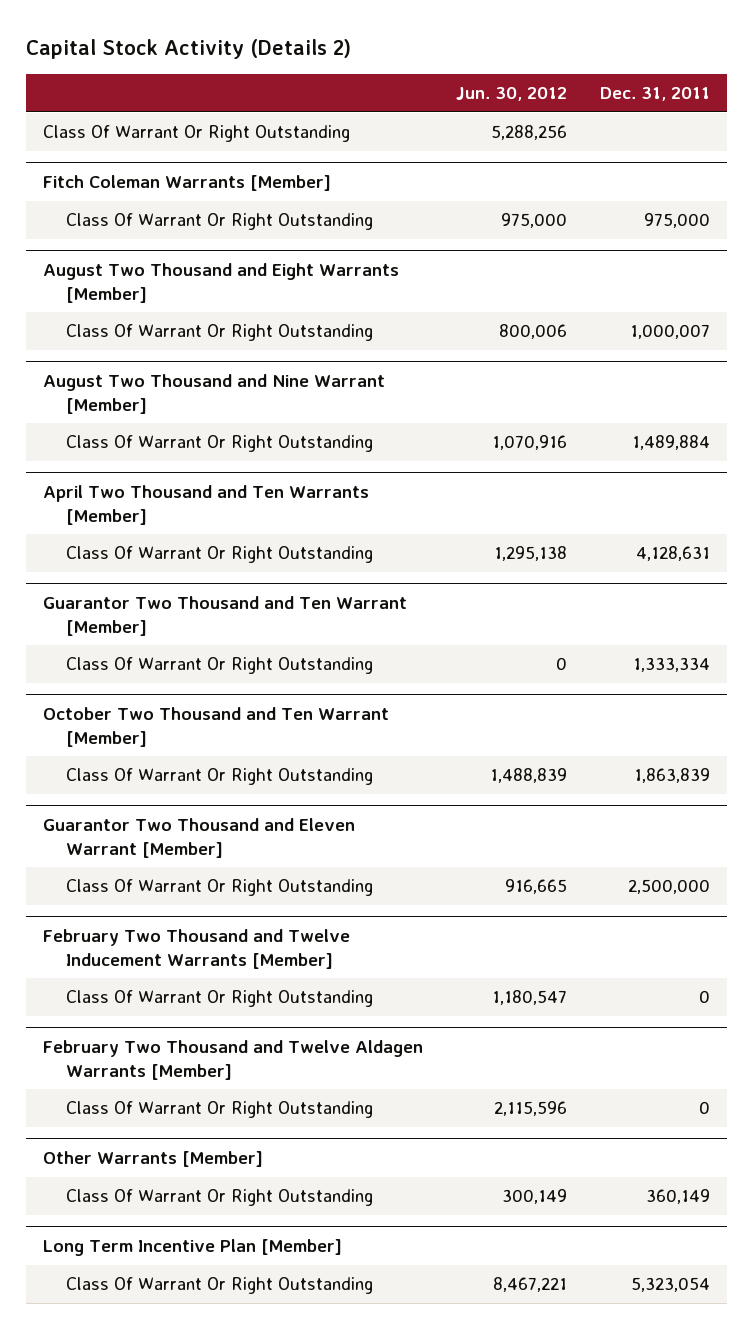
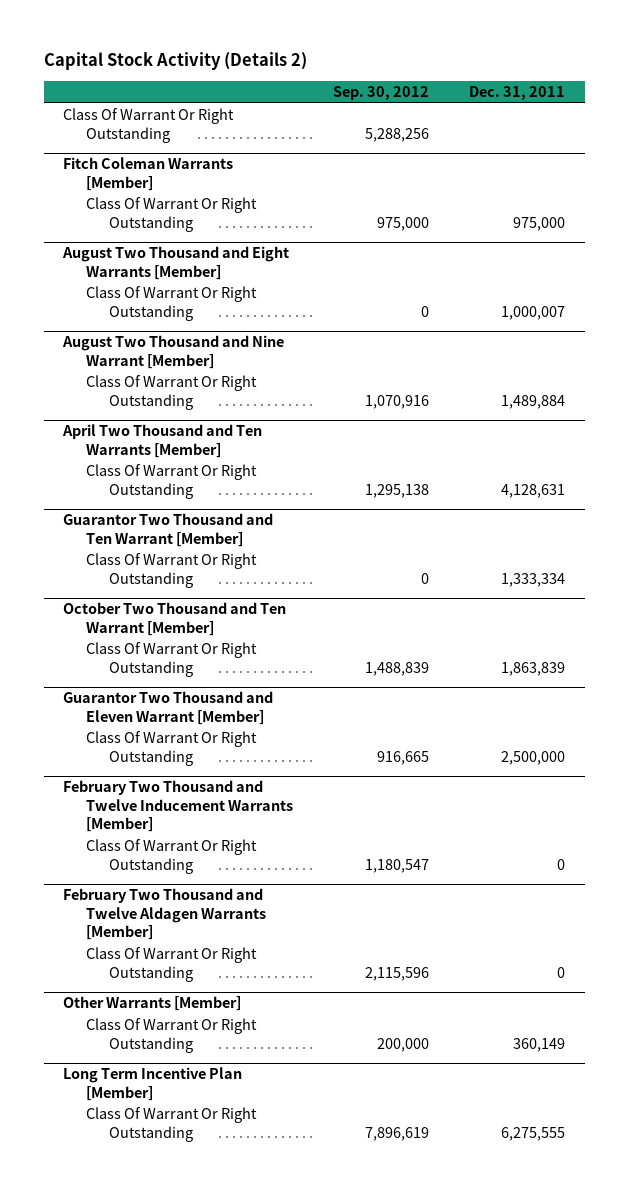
[456,86,568,101] Jun. 30, 2012 -> none
none -> [333,85,430,100] Sep. 30, 2012
[631,1277,711,1293] 5,323,054 -> [500,1126,565,1141] 6,275,555

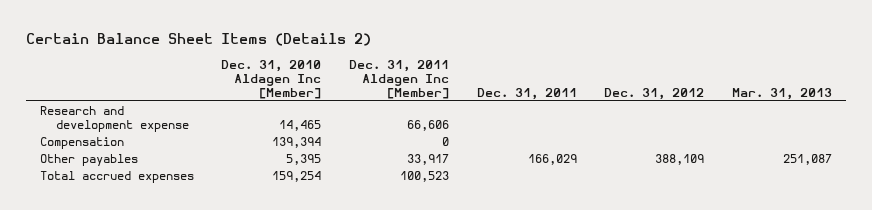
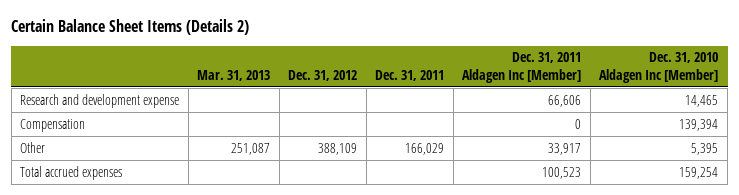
[39,153,138,166] Other payables -> [20,141,46,153] Other

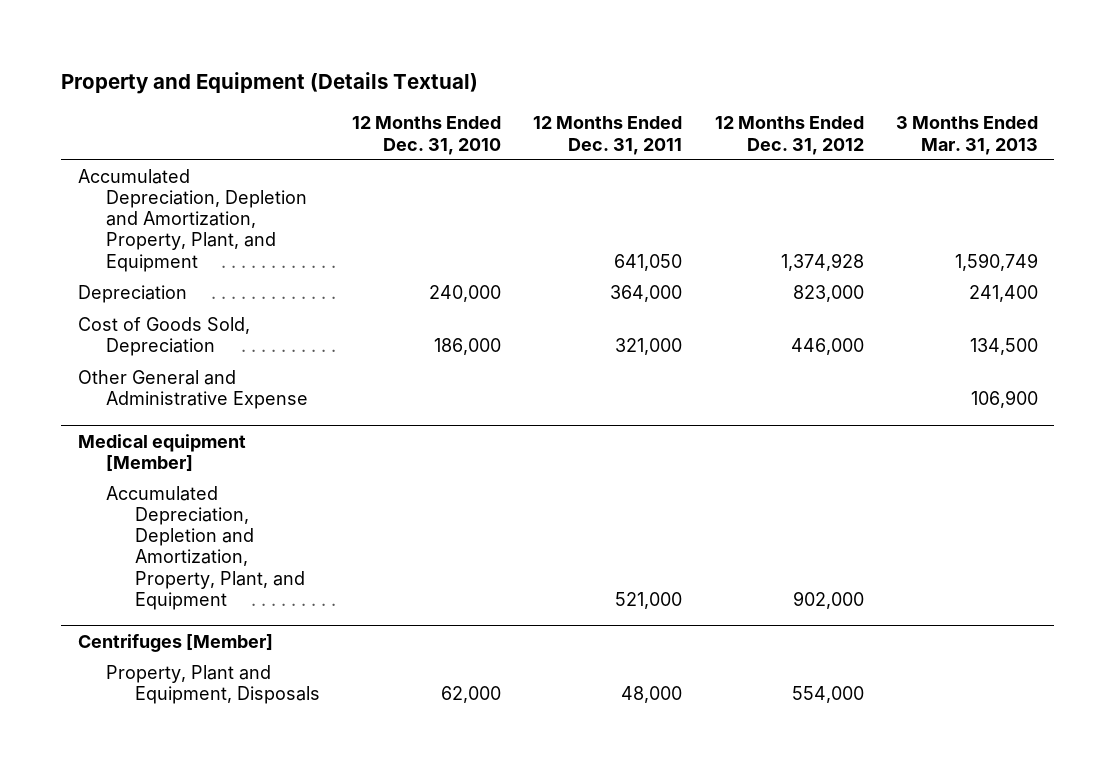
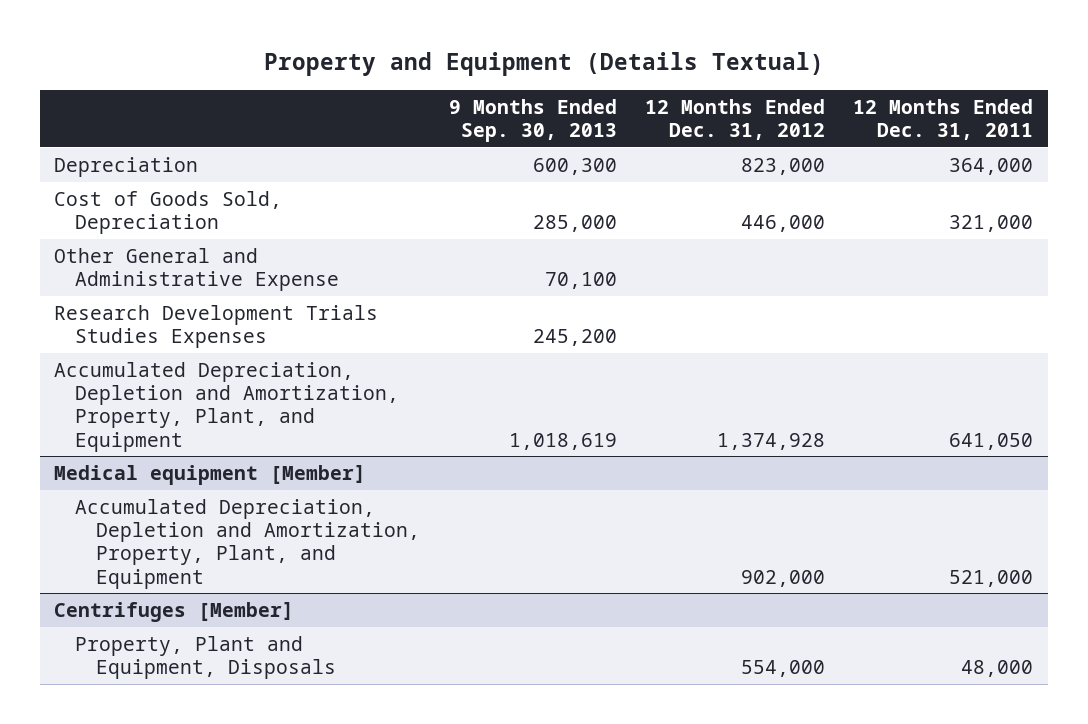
[351,116,501,155] 12 Months Ended Dec. 31, 2010 -> none
[895,116,1038,155] 3 Months Ended Mar. 31, 2013 -> none
none -> [448,98,617,142] 9 Months Ended Sep. 30, 2013
none -> [54,304,379,349] Research Development Trials Studies Expenses
[77,169,308,272] Accumulated Depreciation, Depletion and Amortization, Property, Plant, and Equipment -> [54,361,400,452] Accumulated Depreciation, Depletion and Amortization, Property, Plant, and Equipment

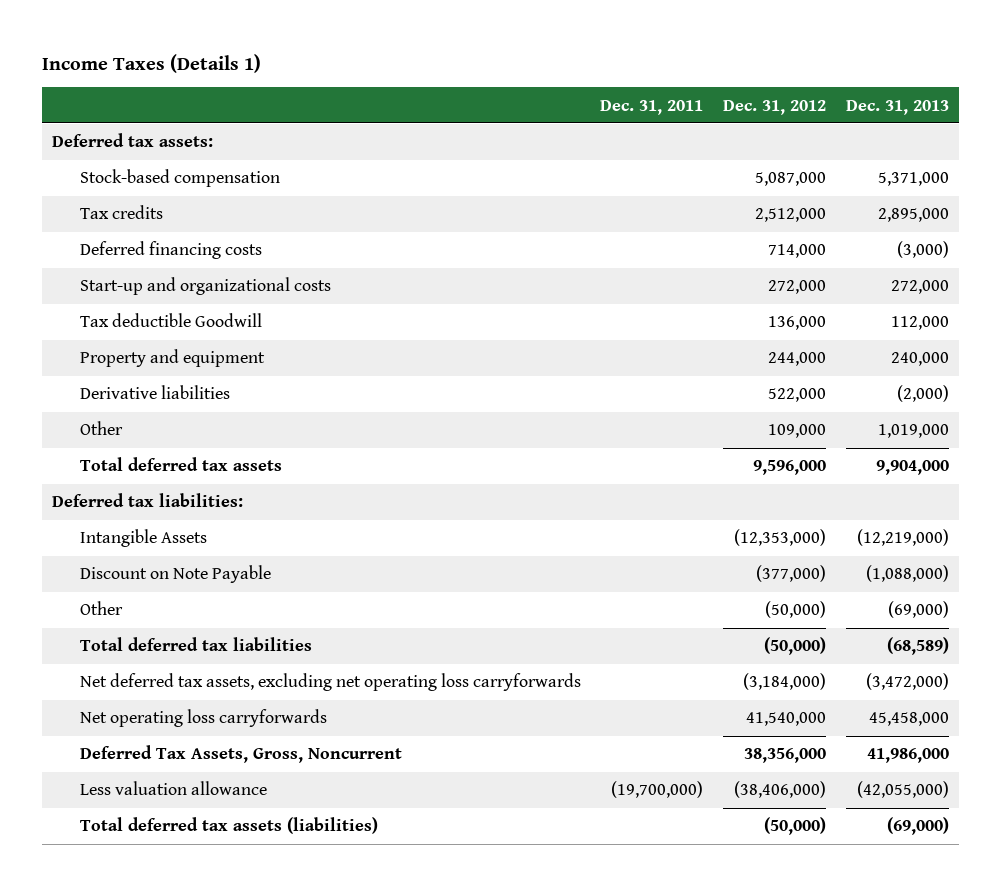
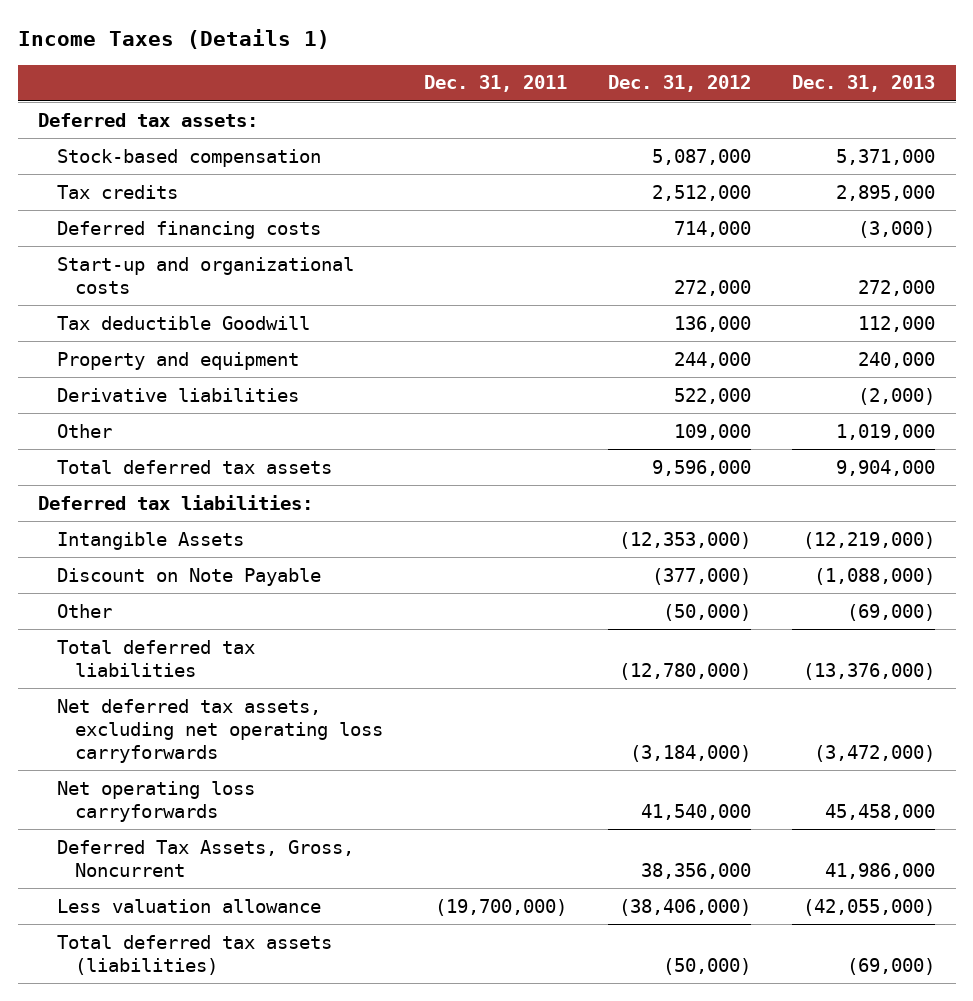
[764,637,827,656] (50,000) -> [619,662,752,680] (12,780,000)
[886,637,949,656] (68,589) -> [803,662,936,680] (13,376,000)

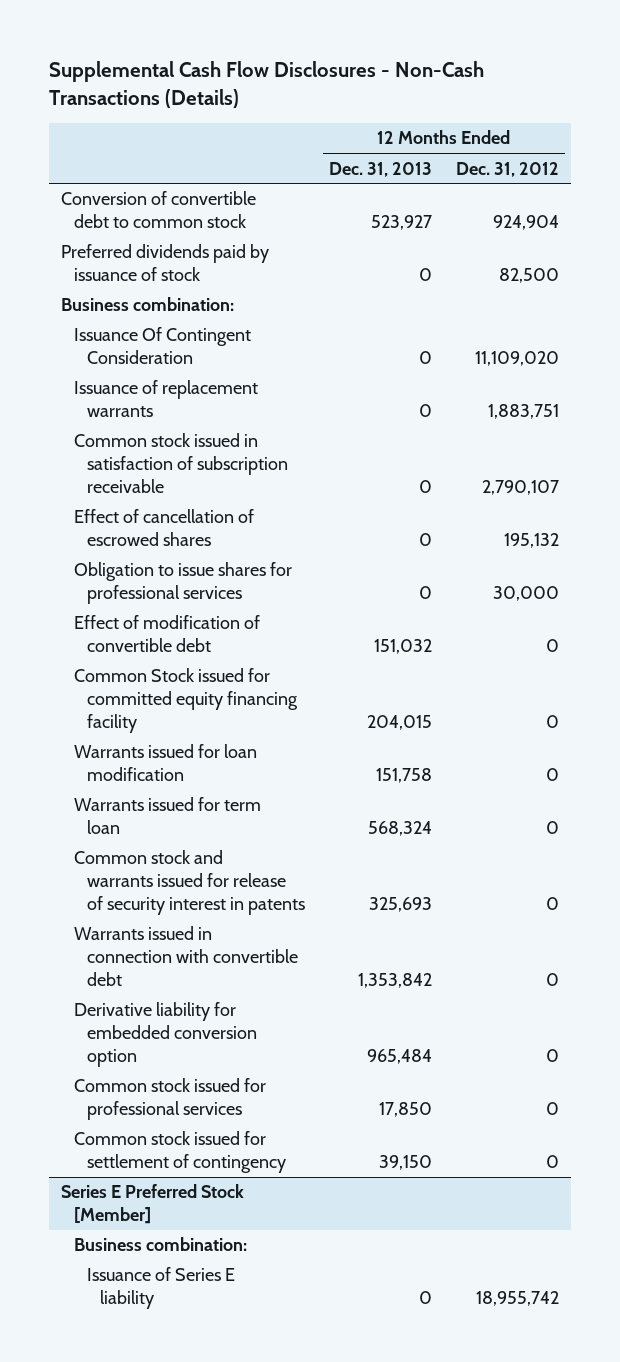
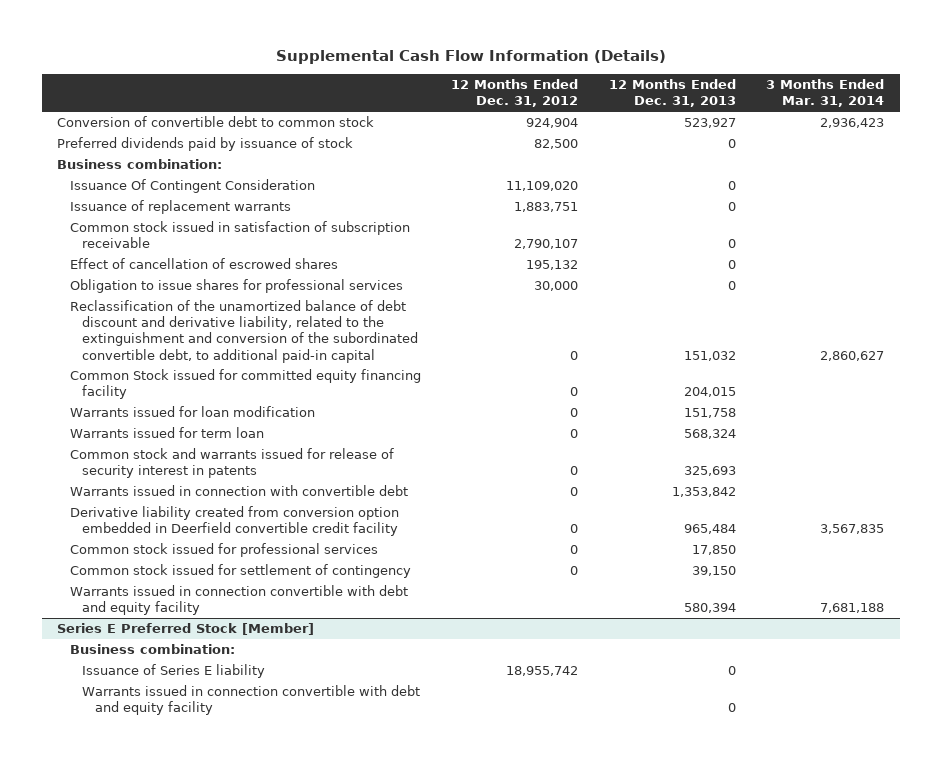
[49,60,485,108] Supplemental Cash Flow Disclosures - Non-Cash Transactions (Details) -> [275,50,666,65] Supplemental Cash Flow Information (Details)
none -> [766,79,885,108] 3 Months Ended Mar. 31, 2014
[74,615,261,653] Effect of modification of convertible debt -> [69,300,419,363] Reclassification of the unamortized balance of debt discount and derivative liability, related to the extinguishment and conversion of the subordinated convertible debt, to additional paid-in capital
[74,1002,258,1067] Derivative liability for embedded conversion option -> [69,506,399,537] Derivative liability created from conversion option embedded in Deerfield convertible credit facility
none -> [69,585,408,616] Warrants issued in connection convertible with debt and equity facility
none -> [82,685,421,716] Warrants issued in connection convertible with debt and equity facility

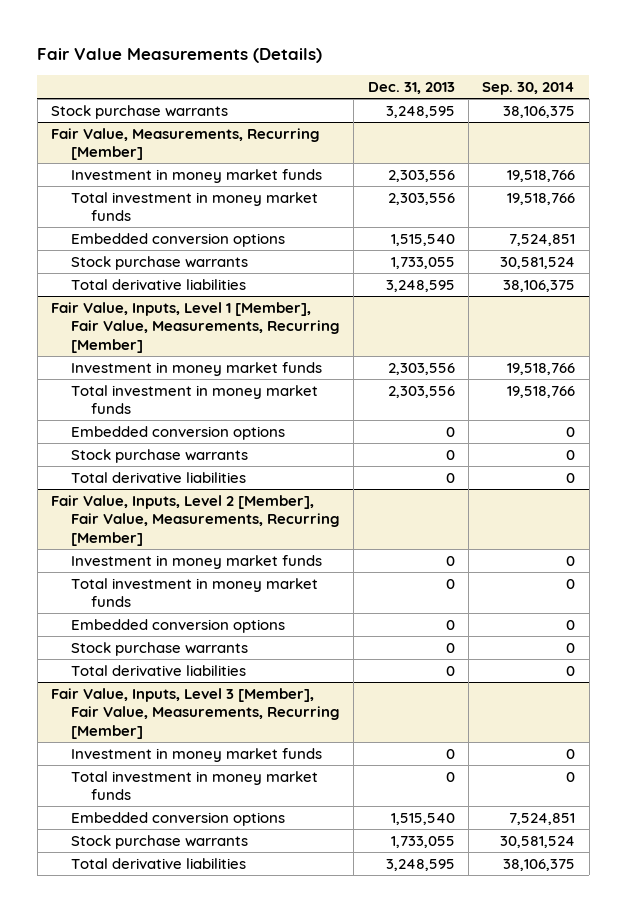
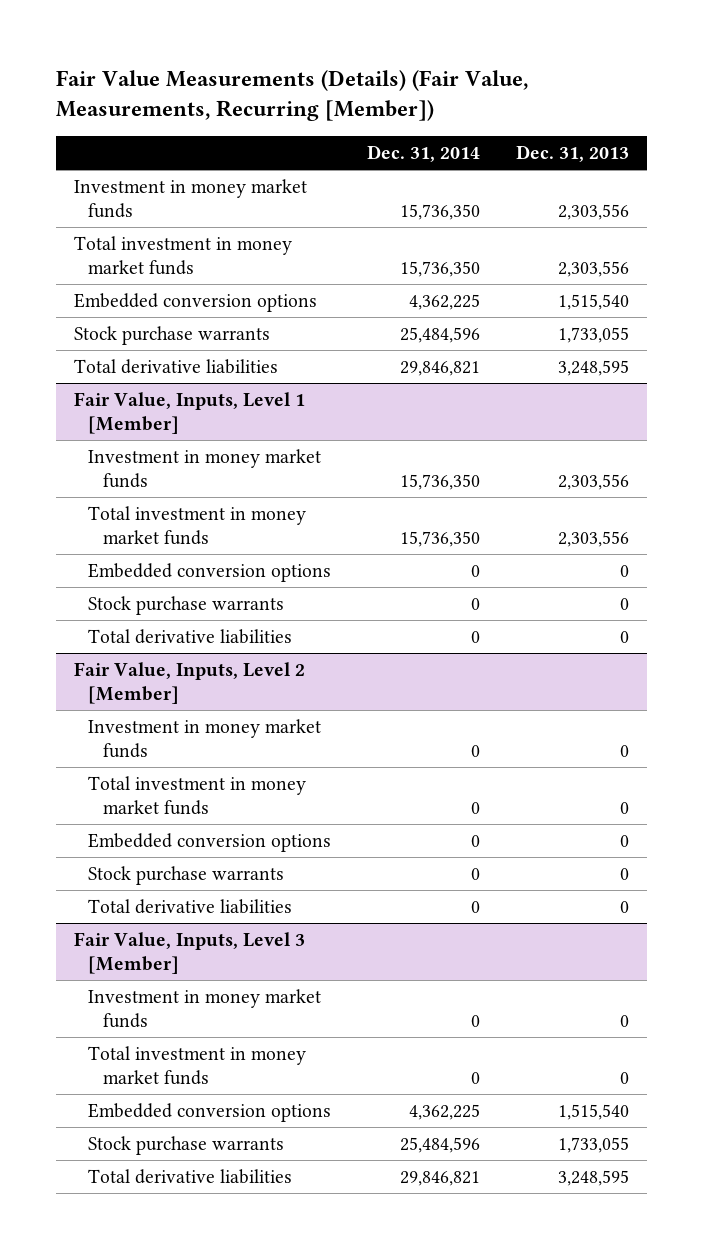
[37,48,323,64] Fair Value Measurements (Details) -> [55,70,528,122] Fair Value Measurements (Details) (Fair Value, Measurements, Recurring [Member])
[482,81,576,95] Sep. 30, 2014 -> none
none -> [367,145,481,163] Dec. 31, 2014
[50,104,228,119] Stock purchase warrants -> none
[50,127,320,161] Fair Value, Measurements, Recurring [Member] -> none
[50,301,341,353] Fair Value, Inputs, Level 1 [Member], Fair Value, Measurements, Recurring [Member] -> [73,391,305,434] Fair Value, Inputs, Level 1 [Member]
[50,494,341,546] Fair Value, Inputs, Level 2 [Member], Fair Value, Measurements, Recurring [Member] -> [73,661,305,704] Fair Value, Inputs, Level 2 [Member]
[50,687,341,739] Fair Value, Inputs, Level 3 [Member], Fair Value, Measurements, Recurring [Member] -> [73,931,305,974] Fair Value, Inputs, Level 3 [Member]

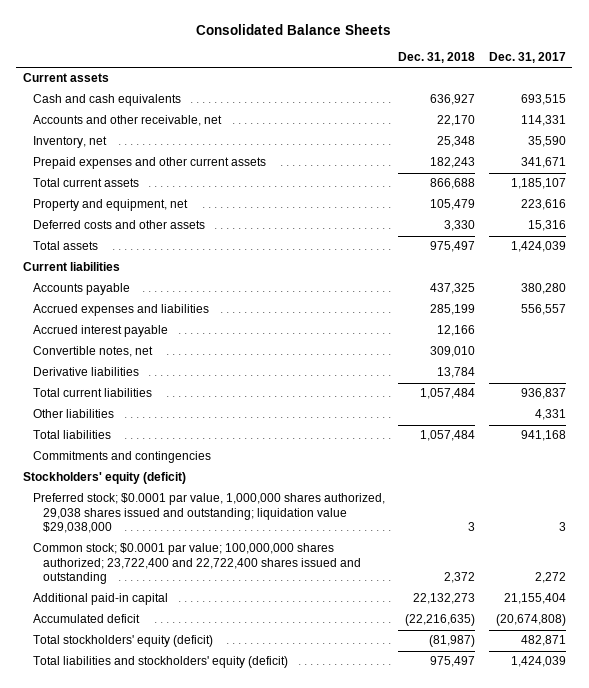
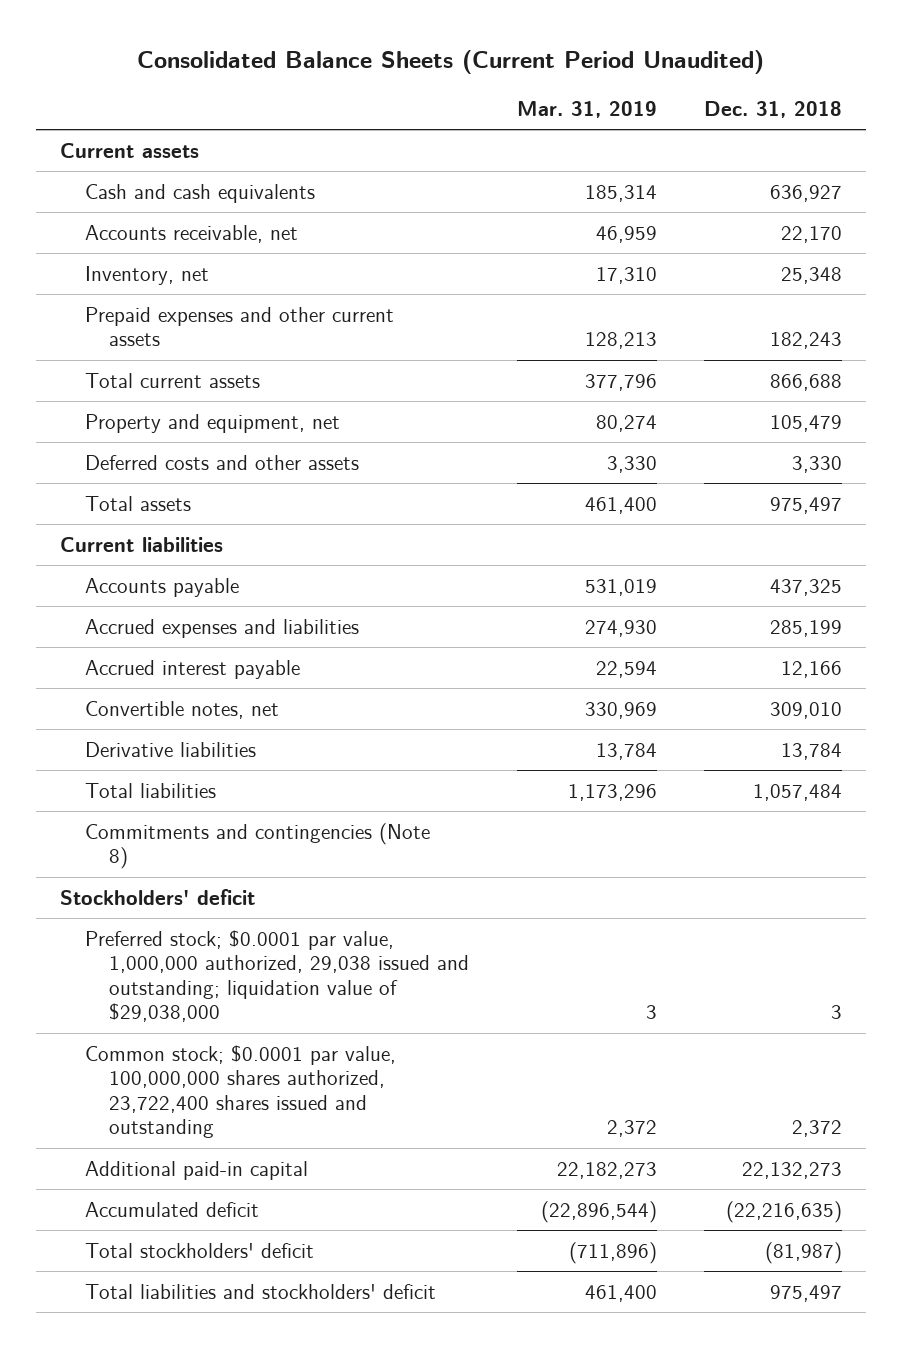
[196,23,392,35] Consolidated Balance Sheets -> [136,49,764,74] Consolidated Balance Sheets (Current Period Unaudited)
[488,51,566,63] Dec. 31, 2017 -> none
none -> [516,100,657,118] Mar. 31, 2019
[32,115,222,127] Accounts and other receivable, net -> [84,224,298,243] Accounts receivable, net
[32,388,152,398] Total current liabilities -> none
[32,409,114,419] Other liabilities -> none
[32,451,211,464] Commitments and contingencies -> [84,822,430,870] Commitments and contingencies (Note 8)
[22,472,186,485] Stockholders' equity (deficit) -> [59,888,255,905] Stockholders' deficit
[32,493,385,534] Preferred stock; $0.0001 par value, 1,000,000 shares authorized, 29,038 shares issued and outstanding; liquidation value $29,038,000 -> [84,929,470,1023] Preferred stock; $0.0001 par value, 1,000,000 authorized, 29,038 issued and outstanding; liquidation value of $29,038,000
[32,543,361,585] Common stock; $0.0001 par value; 100,000,000 shares authorized; 23,722,400 and 22,722,400 shares issued and outstanding -> [84,1044,396,1139] Common stock; $0.0001 par value, 100,000,000 shares authorized, 23,722,400 shares issued and outstanding
[32,635,213,648] Total stockholders' equity (deficit) -> [84,1242,314,1258] Total stockholders' deficit
[32,656,288,669] Total liabilities and stockholders' equity (deficit) -> [84,1283,436,1299] Total liabilities and stockholders' deficit

